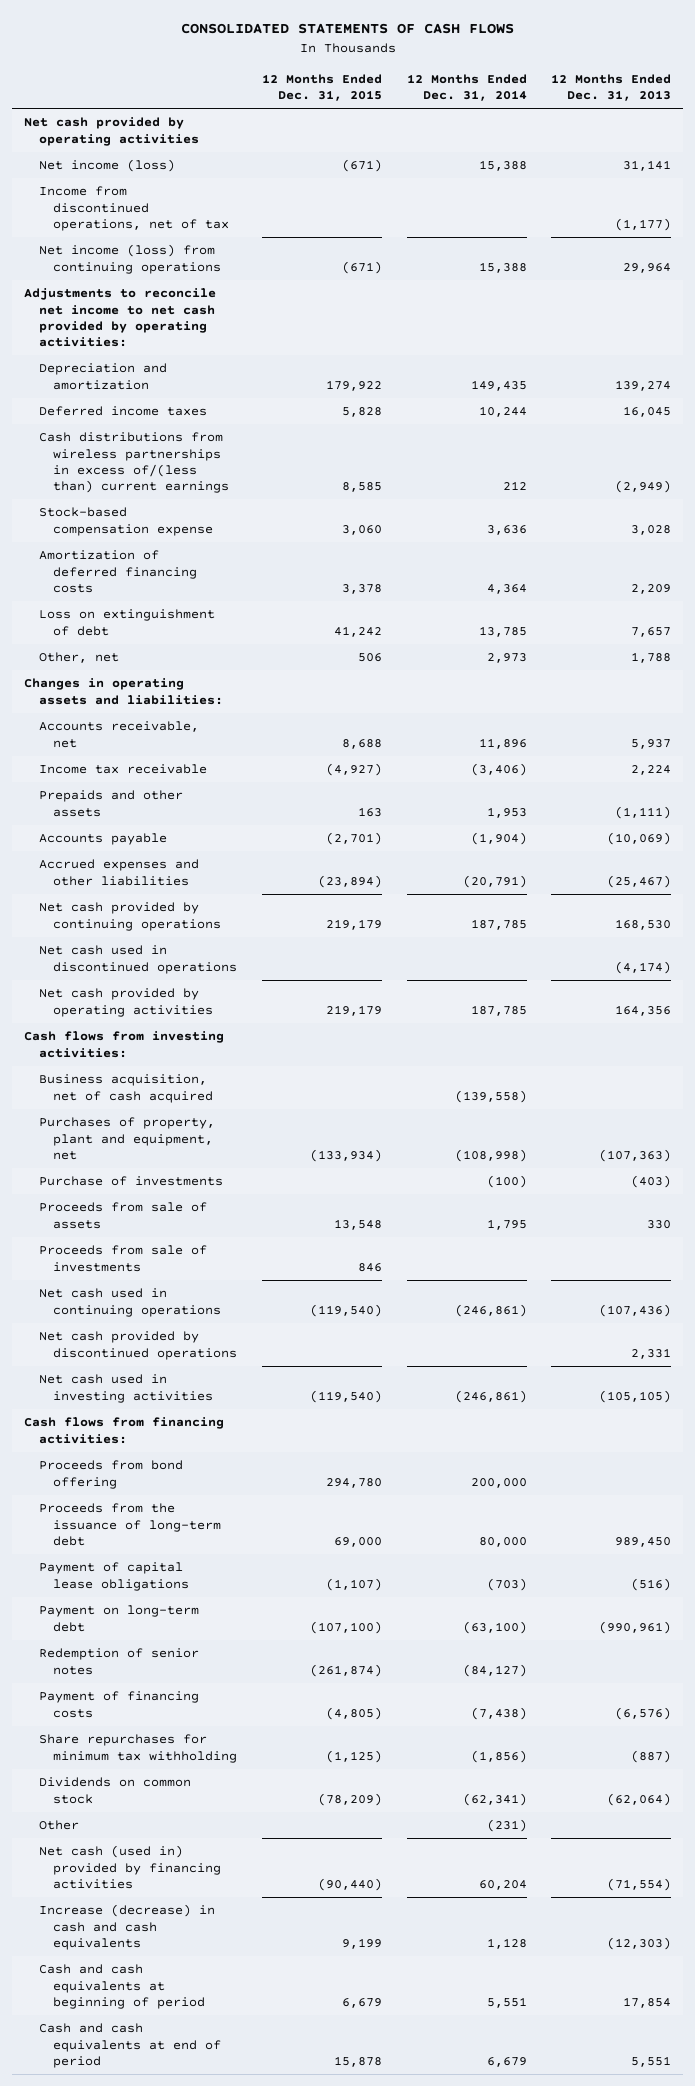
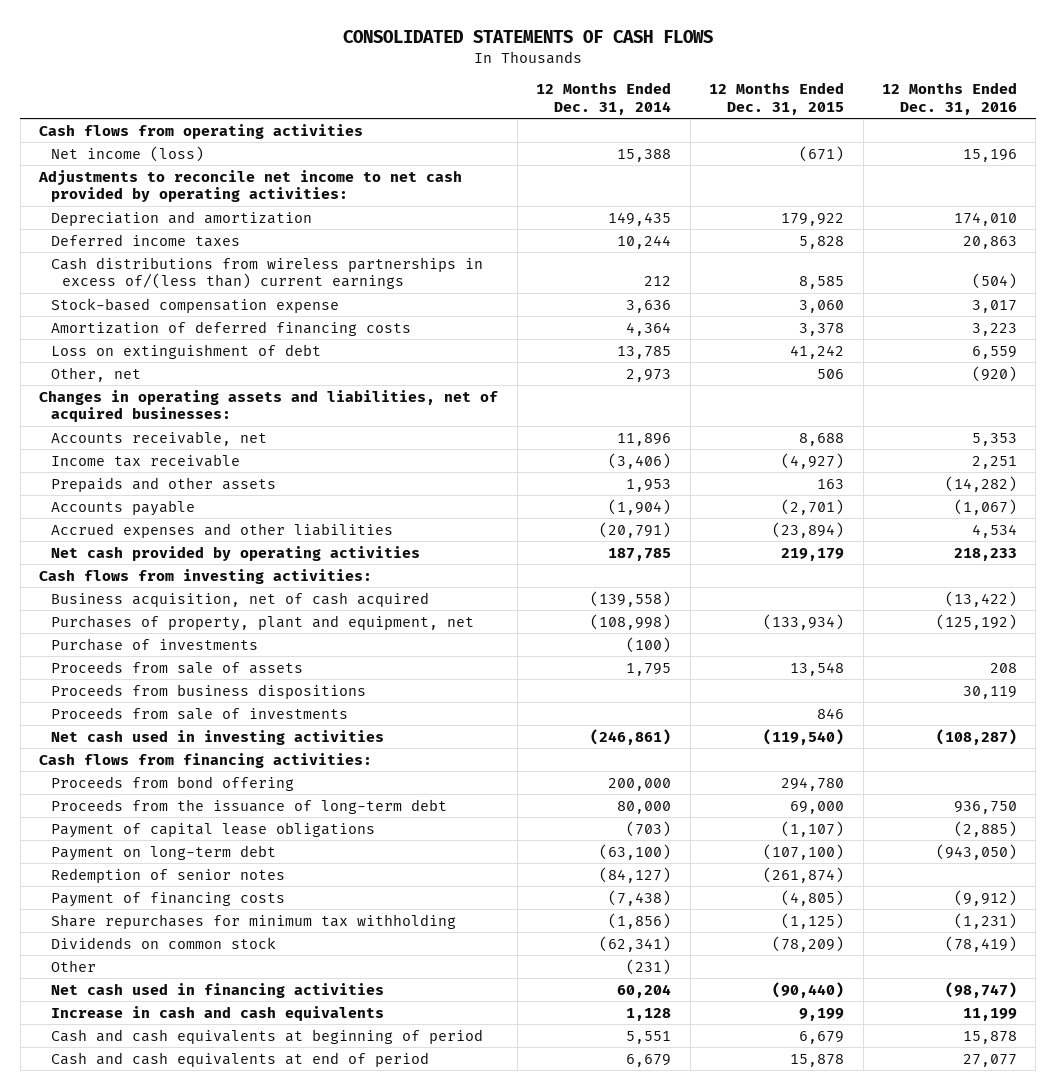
[551,73,672,102] 12 Months Ended Dec. 31, 2013 -> none
none -> [882,82,1018,115] 12 Months Ended Dec. 31, 2016
[24,117,199,146] Net cash provided by operating activities -> [39,123,364,139] Cash flows from operating activities
[38,186,230,231] Income from discontinued operations, net of tax -> none
[38,244,222,274] Net income (loss) from continuing operations -> none
[24,678,223,705] Changes in operating assets and liabilities: -> [39,389,499,423] Changes in operating assets and liabilities, net of acquired businesses:
[38,902,222,931] Net cash provided by continuing operations -> none
[38,945,238,974] Net cash used in discontinued operations -> none
none -> [50,683,366,699] Proceeds from business dispositions
[38,1288,222,1317] Net cash used in continuing operations -> none
[38,1331,238,1360] Net cash provided by discontinued operations -> none
[38,1845,222,1889] Net cash (used in) provided by financing activities -> [50,982,384,998] Net cash used in financing activities
[38,1904,215,1950] Increase (decrease) in cash and cash equivalents -> [50,1005,384,1021] Increase in cash and cash equivalents

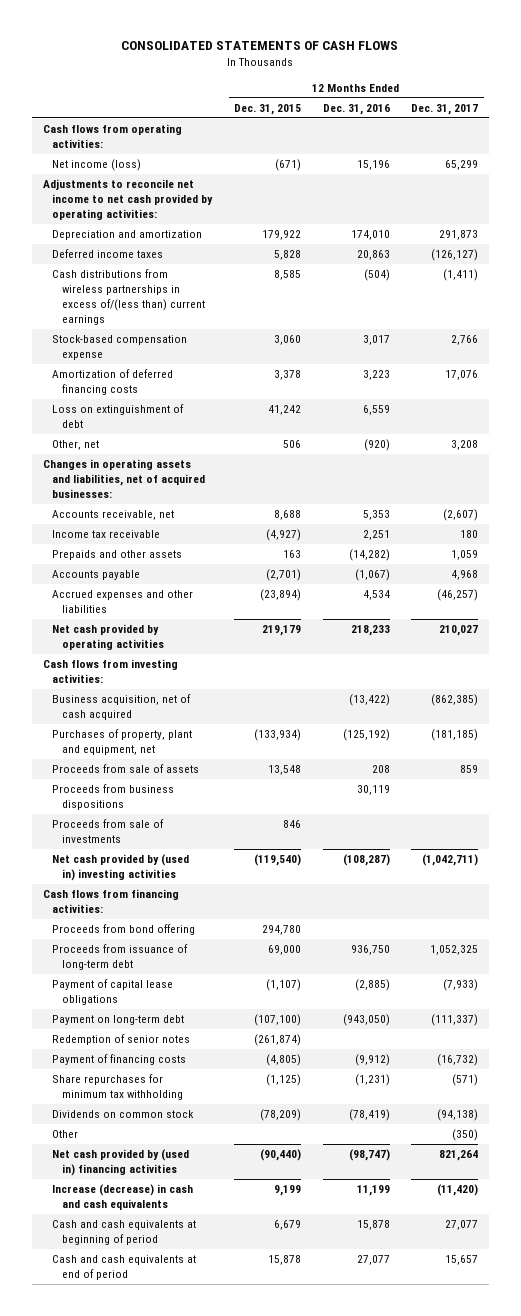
[536,82,672,115] 12 Months Ended Dec. 31, 2014 -> none
none -> [411,103,479,115] Dec. 31, 2017
[39,123,364,139] Cash flows from operating activities -> [42,124,182,149] Cash flows from operating activities:
[50,637,258,651] Purchase of investments -> none
[50,729,384,745] Net cash used in investing activities -> [52,854,190,882] Net cash provided by (used in) investing activities
[50,798,447,814] Proceeds from the issuance of long-term debt -> [52,944,189,971] Proceeds from issuance of long-term debt
[50,982,384,998] Net cash used in financing activities -> [52,1149,190,1177] Net cash provided by (used in) financing activities
[50,1005,384,1021] Increase in cash and cash equivalents -> [52,1184,194,1211] Increase (decrease) in cash and cash equivalents

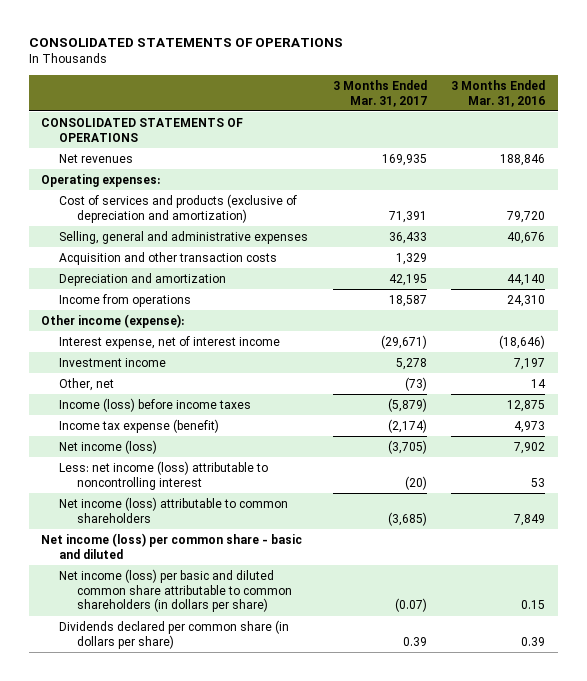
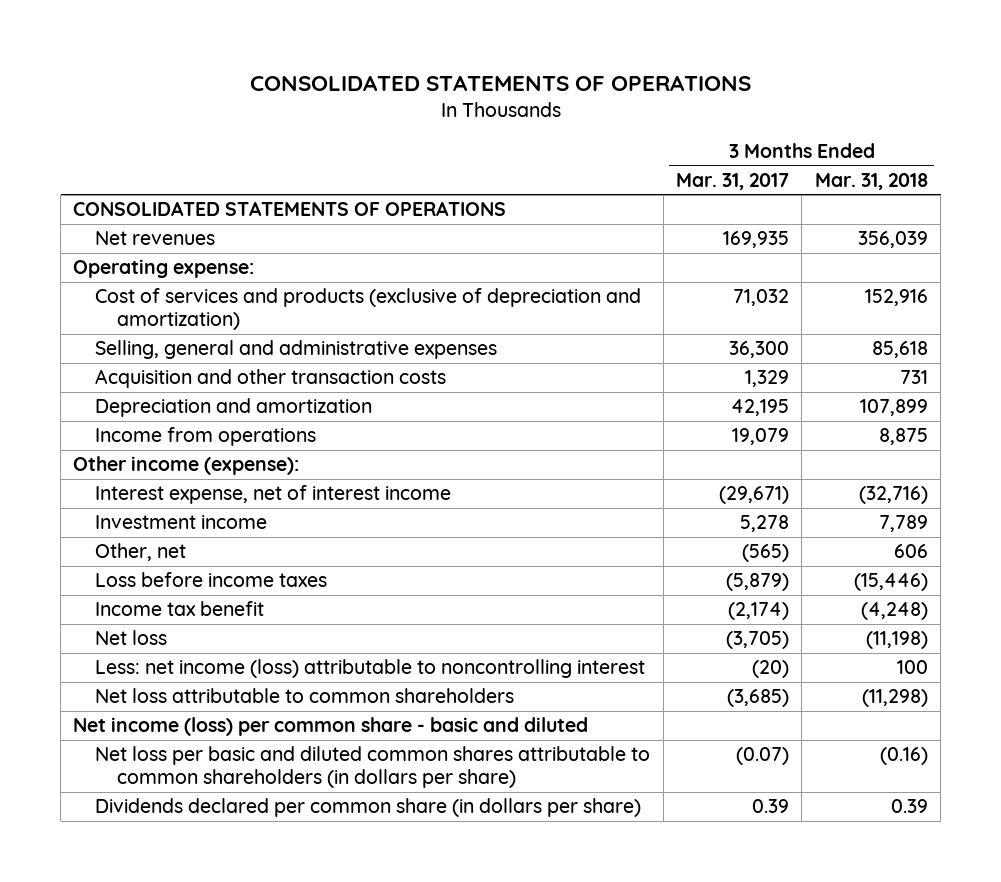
[451,79,546,107] 3 Months Ended Mar. 31, 2016 -> none
none -> [814,172,928,190] Mar. 31, 2018
[41,173,161,187] Operating expenses: -> [73,259,255,279] Operating expense:
[388,210,427,223] 71,391 -> [732,289,789,307] 71,032
[388,231,427,244] 36,433 -> [728,341,789,359] 36,300
[388,294,427,307] 18,587 -> [731,428,789,446] 19,079
[404,376,427,391] (73) -> [741,544,789,563] (565)
[59,397,252,412] Income (loss) before income taxes -> [95,572,328,588] Loss before income taxes
[59,418,220,433] Income tax expense (benefit) -> [95,601,265,617] Income tax benefit
[59,439,158,454] Net income (loss) -> [95,630,168,646] Net loss
[59,496,289,523] Net income (loss) attributable to common shareholders -> [95,688,515,704] Net loss attributable to common shareholders
[59,568,292,613] Net income (loss) per basic and diluted common share attributable to common shareholders (in dollars per share) -> [95,746,651,789] Net loss per basic and diluted common shares attributable to common shareholders (in dollars per share)

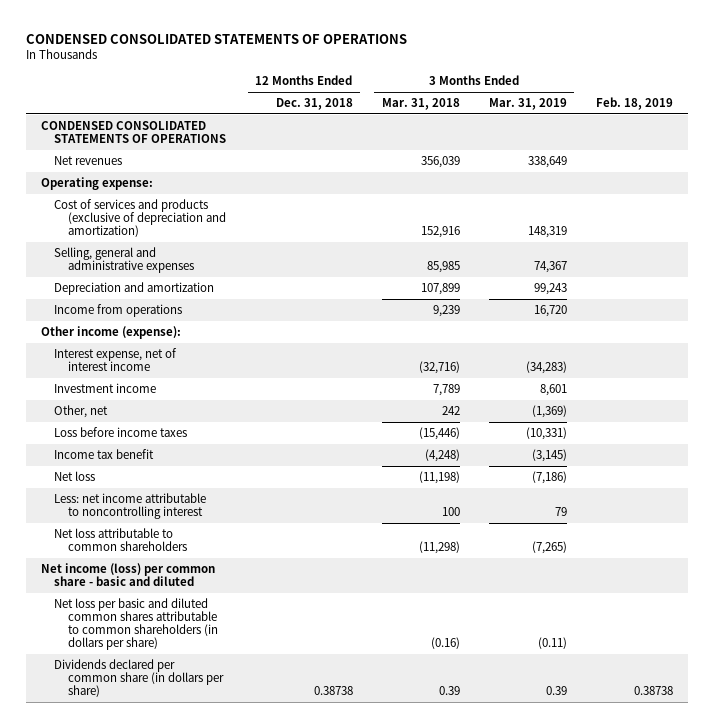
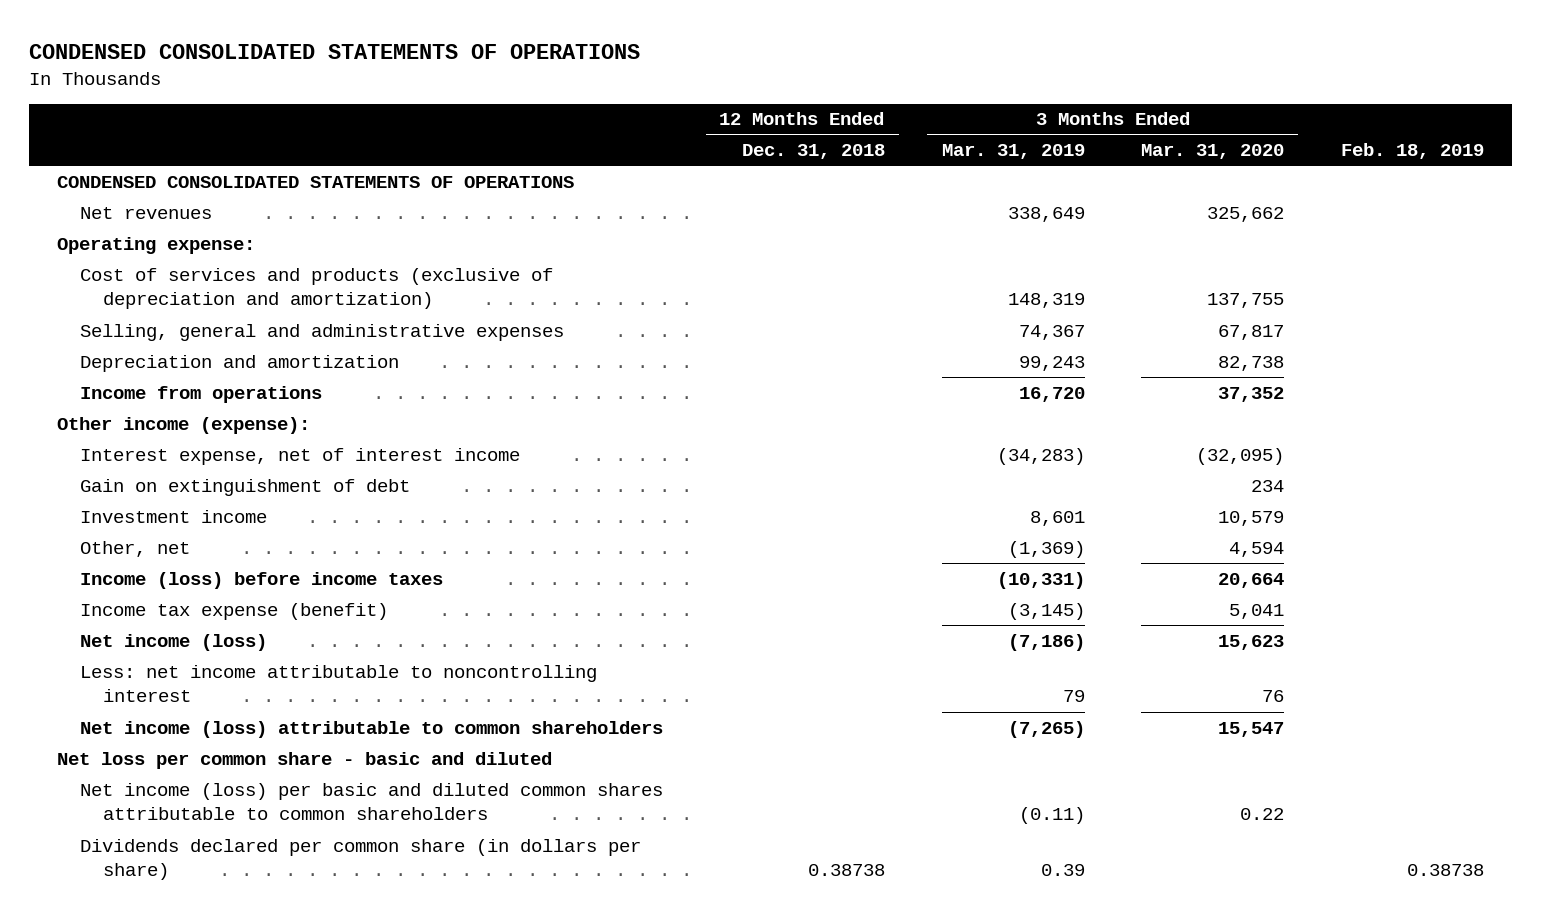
[381,98,460,111] Mar. 31, 2018 -> none
none -> [1141,144,1285,160] Mar. 31, 2020
none -> [80,478,411,496] Gain on extinguishment of debt
[54,427,188,438] Loss before income taxes -> [80,571,444,589] Income (loss) before income taxes
[54,449,155,460] Income tax benefit -> [80,602,389,620] Income tax expense (benefit)
[54,471,96,482] Net loss -> [80,633,268,651] Net income (loss)
[54,528,187,552] Net loss attributable to common shareholders -> [80,720,664,738] Net income (loss) attributable to common shareholders
[40,563,215,587] Net income (loss) per common share - basic and diluted -> [57,751,553,769] Net loss per common share - basic and diluted
[54,598,218,651] Net loss per basic and diluted common shares attributable to common shareholders (in dollars per share) -> [80,782,664,821] Net income (loss) per basic and diluted common shares attributable to common shareholders

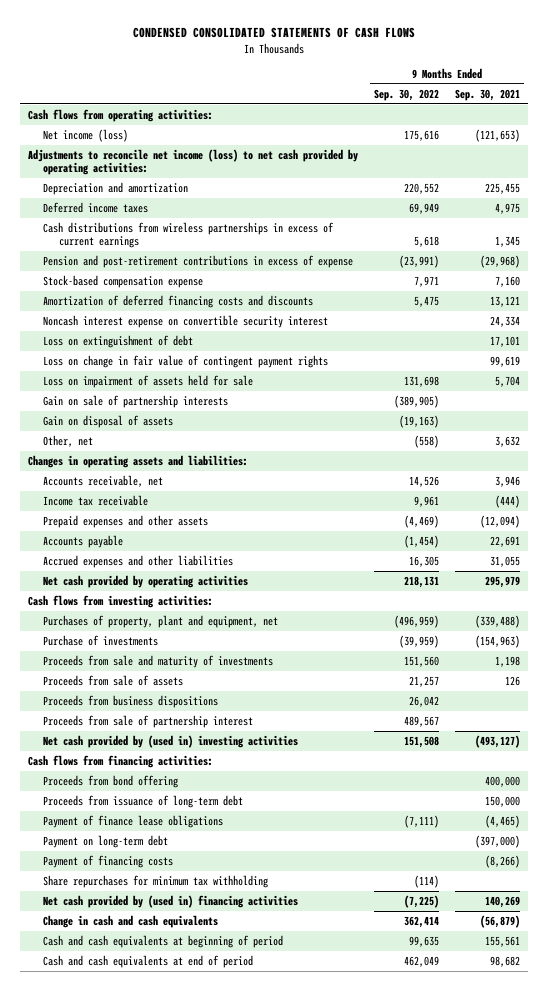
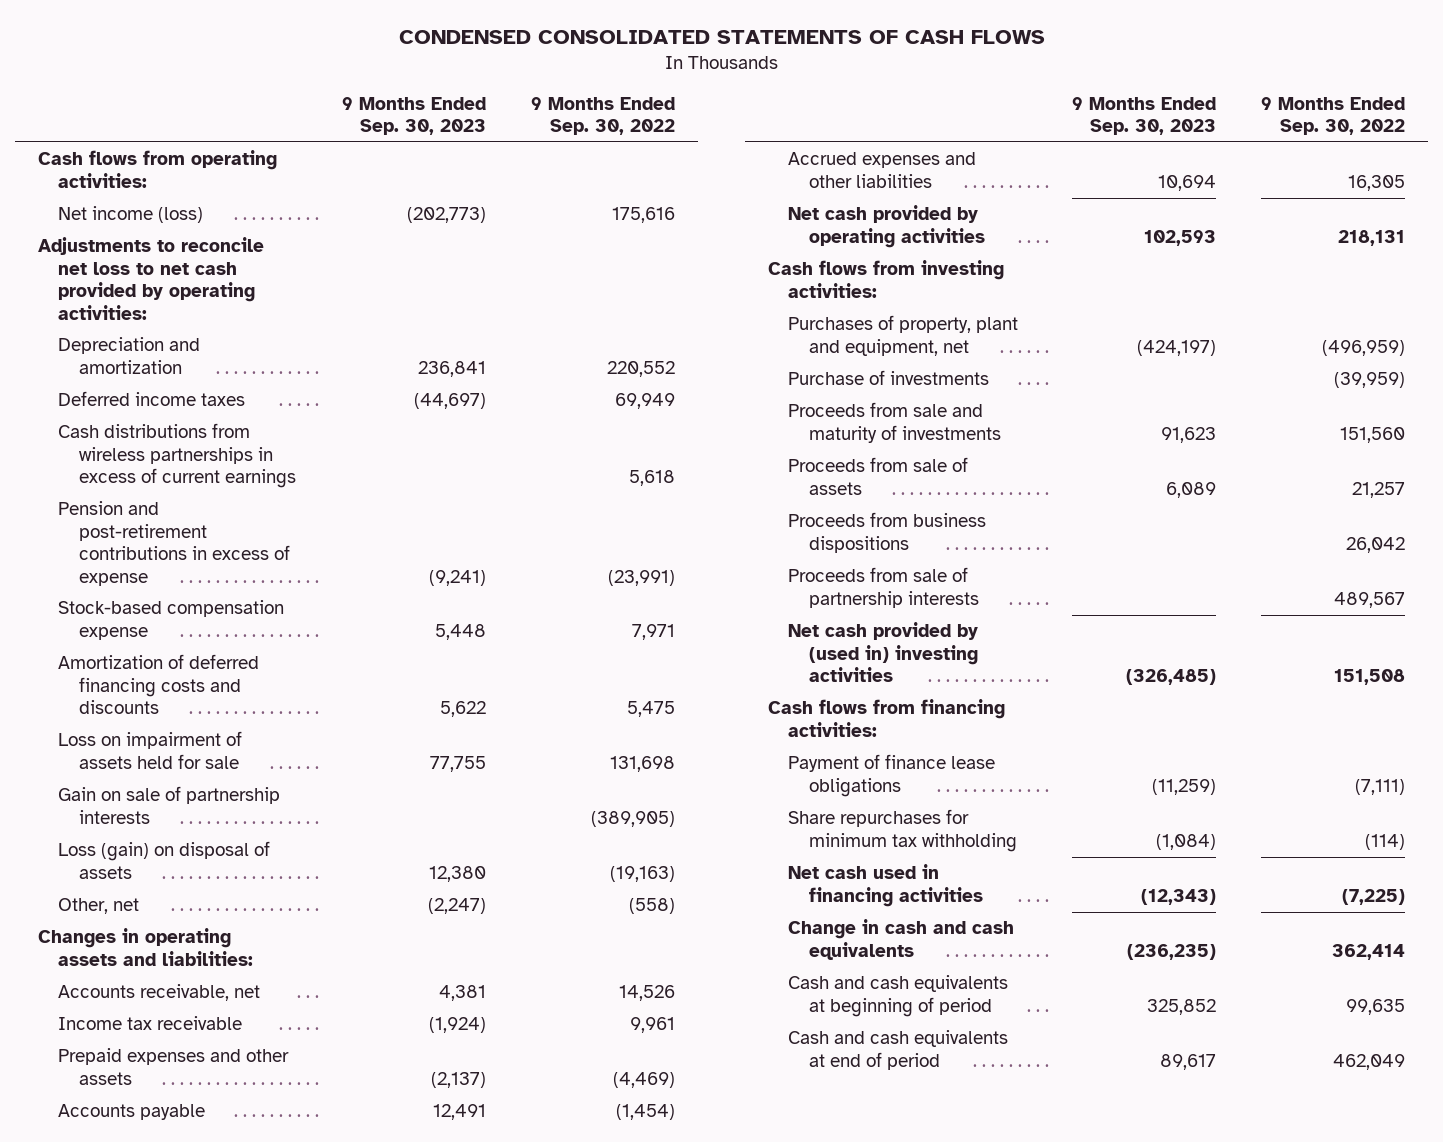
[455,88,521,101] Sep. 30, 2021 -> none
none -> [341,96,486,136] 9 Months Ended Sep. 30, 2023
[27,148,358,176] Adjustments to reconcile net income (loss) to net cash provided by operating activities: -> [37,237,264,320] Adjustments to reconcile net loss to net cash provided by operating activities:
[43,314,329,328] Noncash interest expense on convertible security interest -> none
[43,334,194,348] Loss on extinguishment of debt -> none
[43,354,329,368] Loss on change in fair value of contingent payment rights -> none
[43,414,174,428] Gain on disposal of assets -> [58,841,271,879] Loss (gain) on disposal of assets
[43,714,254,728] Proceeds from sale of partnership interest -> [788,567,979,608] Proceeds from sale of partnership interests
[43,774,179,788] Proceeds from bond offering -> none
[43,794,244,808] Proceeds from issuance of long-term debt -> none
[43,834,169,848] Payment on long-term debt -> none
[43,854,174,868] Payment of financing costs -> none
[43,894,299,908] Net cash provided by (used in) financing activities -> [788,864,983,907] Net cash used in financing activities

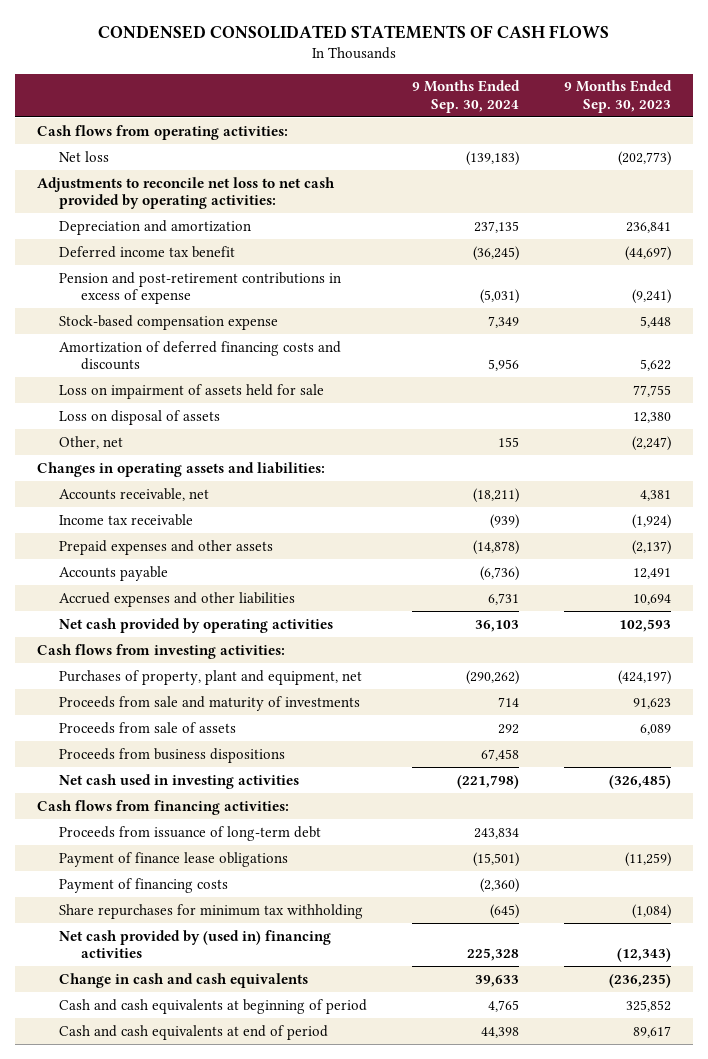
[531,96,676,136] 9 Months Ended Sep. 30, 2022 -> none
none -> [411,80,520,113] 9 Months Ended Sep. 30, 2024
[58,206,204,224] Net income (loss) -> [58,150,109,162] Net loss
[58,423,297,489] Cash distributions from wireless partnerships in excess of current earnings -> none
[58,391,246,407] Deferred income taxes -> [58,245,235,258] Deferred income tax benefit
[58,786,281,824] Gain on sale of partnership interests -> none
[58,841,271,879] Loss (gain) on disposal of assets -> [58,409,220,425] Loss on disposal of assets
[788,370,990,386] Purchase of investments -> none
[788,567,979,608] Proceeds from sale of partnership interests -> none
[788,622,979,683] Net cash provided by (used in) investing activities -> [58,773,299,789] Net cash used in investing activities
none -> [58,825,321,841] Proceeds from issuance of long-term debt
none -> [58,877,228,893] Payment of financing costs
[788,864,983,907] Net cash used in financing activities -> [58,929,331,959] Net cash provided by (used in) financing activities

